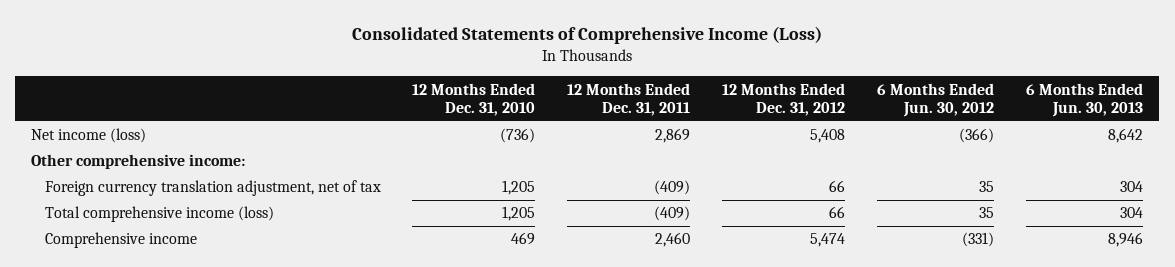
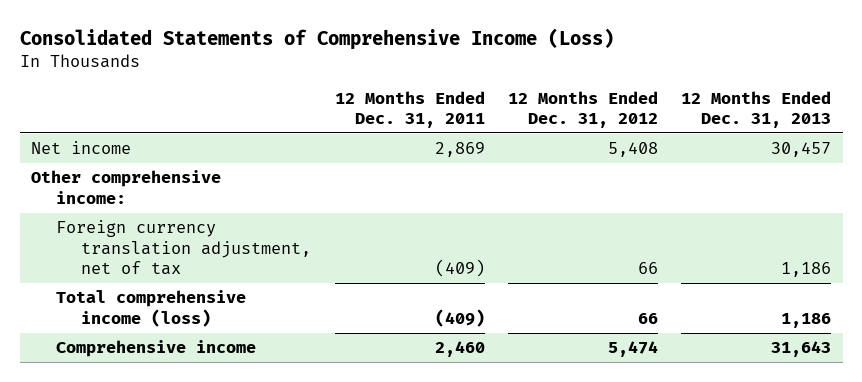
[412,82,536,116] 12 Months Ended Dec. 31, 2010 -> none
[877,82,995,117] 6 Months Ended Jun. 30, 2012 -> none
[1026,82,1144,117] 6 Months Ended Jun. 30, 2013 -> none
none -> [680,90,831,128] 12 Months Ended Dec. 31, 2013
[31,128,147,144] Net income (loss) -> [31,141,132,155] Net income

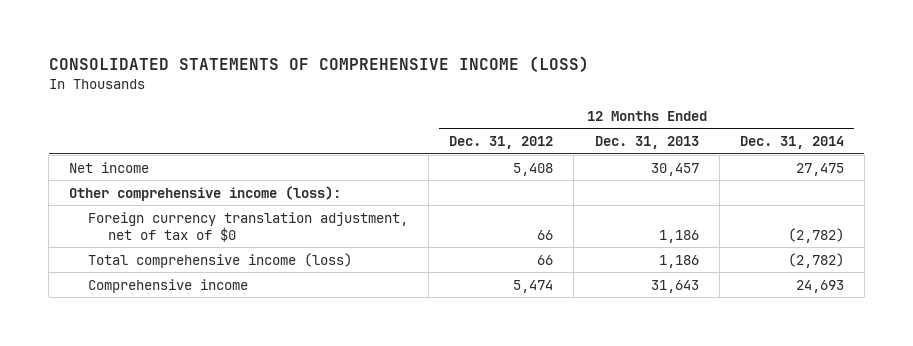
[19,27,614,50] Consolidated Statements of Comprehensive Income (Loss) -> [48,56,589,73] CONSOLIDATED STATEMENTS OF COMPREHENSIVE INCOME (LOSS)
[334,90,485,128] 12 Months Ended Dec. 31, 2011 -> none
none -> [739,136,844,150] Dec. 31, 2014
[31,170,222,204] Other comprehensive income: -> [69,185,342,201] Other comprehensive income (loss):
[56,220,312,275] Foreign currency translation adjustment, net of tax -> [88,211,409,242] Foreign currency translation adjustment, net of tax of $0

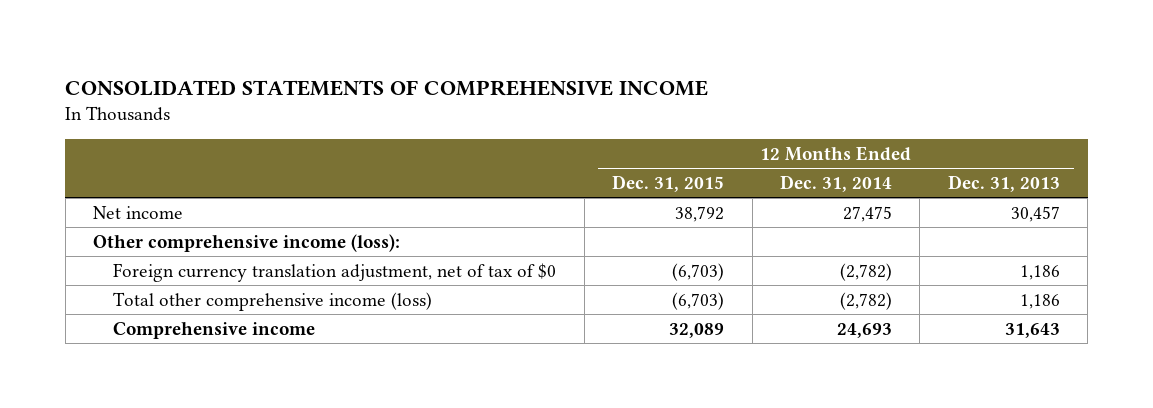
[48,56,589,73] CONSOLIDATED STATEMENTS OF COMPREHENSIVE INCOME (LOSS) -> [65,79,709,96] CONSOLIDATED STATEMENTS OF COMPREHENSIVE INCOME
[449,136,554,150] Dec. 31, 2012 -> none
none -> [612,174,725,192] Dec. 31, 2015
[88,252,353,268] Total comprehensive income (loss) -> [113,291,433,311] Total other comprehensive income (loss)

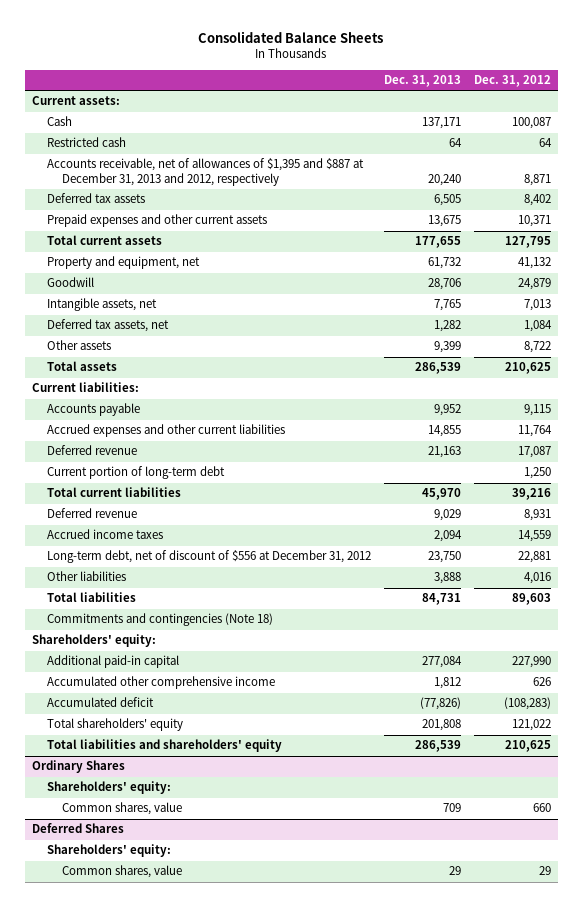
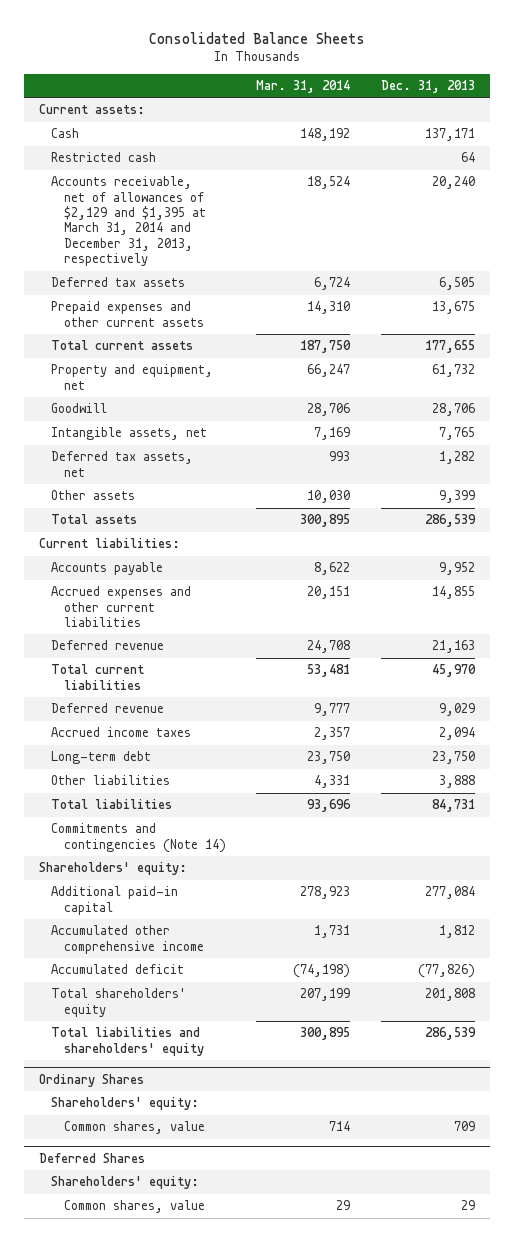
[474,74,552,87] Dec. 31, 2012 -> none
none -> [256,79,351,93] Mar. 31, 2014
[46,158,364,186] Accounts receivable, net of allowances of $1,395 and $887 at December 31, 2013 and 2012, respectively -> [51,176,206,267] Accounts receivable, net of allowances of $2,129 and $1,395 at March 31, 2014 and December 31, 2013, respectively
[46,466,225,480] Current portion of long-term debt -> none
[46,550,371,564] Long-term debt, net of discount of $556 at December 31, 2012 -> [51,751,152,765] Long-term debt
[46,613,273,627] Commitments and contingencies (Note 18) -> [51,823,226,853] Commitments and contingencies (Note 14)

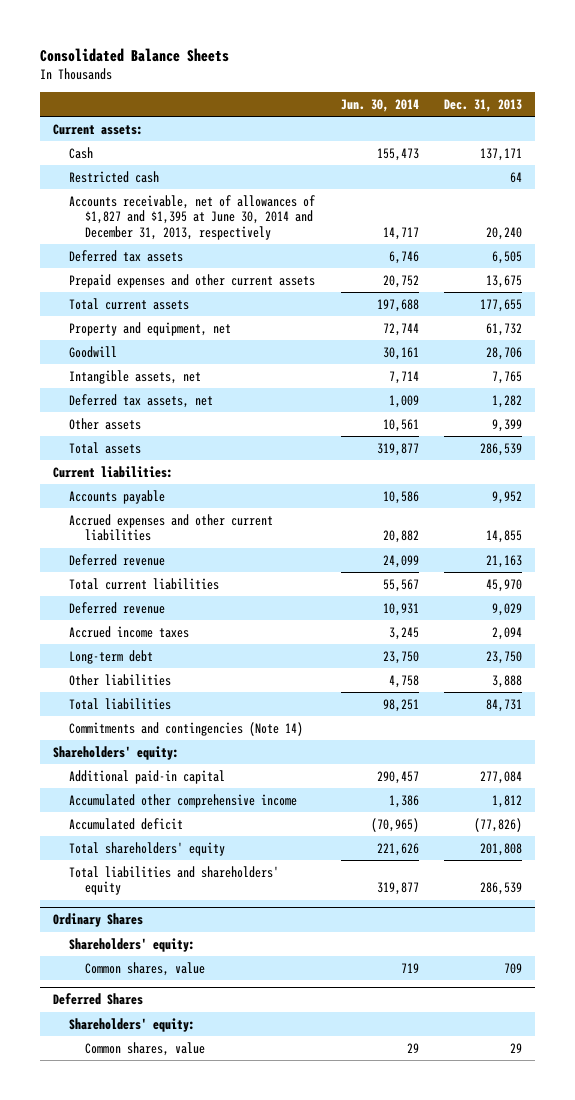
[256,79,351,93] Mar. 31, 2014 -> none
none -> [340,99,419,113] Jun. 30, 2014
[51,176,206,267] Accounts receivable, net of allowances of $2,129 and $1,395 at March 31, 2014 and December 31, 2013, respectively -> [68,194,315,240] Accounts receivable, net of allowances of $1,827 and $1,395 at June 30, 2014 and December 31, 2013, respectively

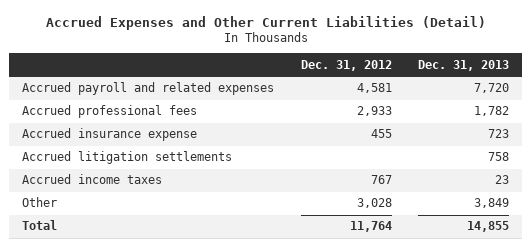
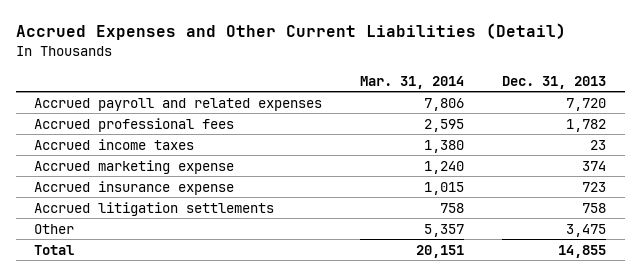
[300,59,392,71] Dec. 31, 2012 -> none
none -> [360,75,465,89] Mar. 31, 2014
[22,174,163,185] Accrued income taxes -> [34,138,195,150] Accrued income taxes
none -> [34,159,235,174] Accrued marketing expense
[473,198,509,209] 3,849 -> [565,223,606,237] 3,475

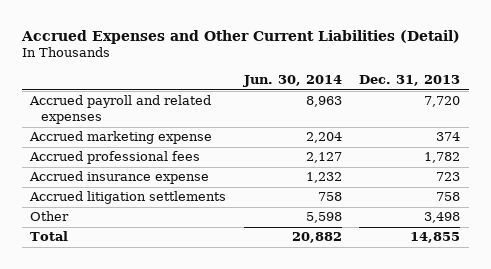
[360,75,465,89] Mar. 31, 2014 -> none
none -> [242,75,342,88] Jun. 30, 2014
[34,138,195,150] Accrued income taxes -> none
[34,117,235,132] Accrued professional fees -> [29,151,201,165] Accrued professional fees
[565,223,606,237] 3,475 -> [424,212,461,224] 3,498

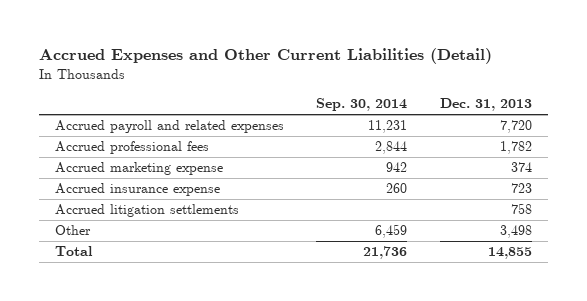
[242,75,342,88] Jun. 30, 2014 -> none
none -> [316,98,408,112] Sep. 30, 2014
[29,131,213,145] Accrued marketing expense -> [55,162,224,176] Accrued marketing expense

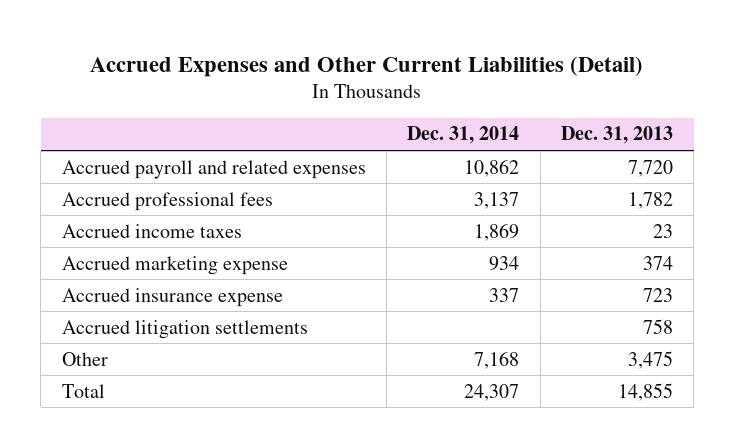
[316,98,408,112] Sep. 30, 2014 -> none
none -> [407,126,520,145] Dec. 31, 2014
none -> [61,223,242,238] Accrued income taxes
[499,225,532,239] 3,498 -> [627,350,673,369] 3,475

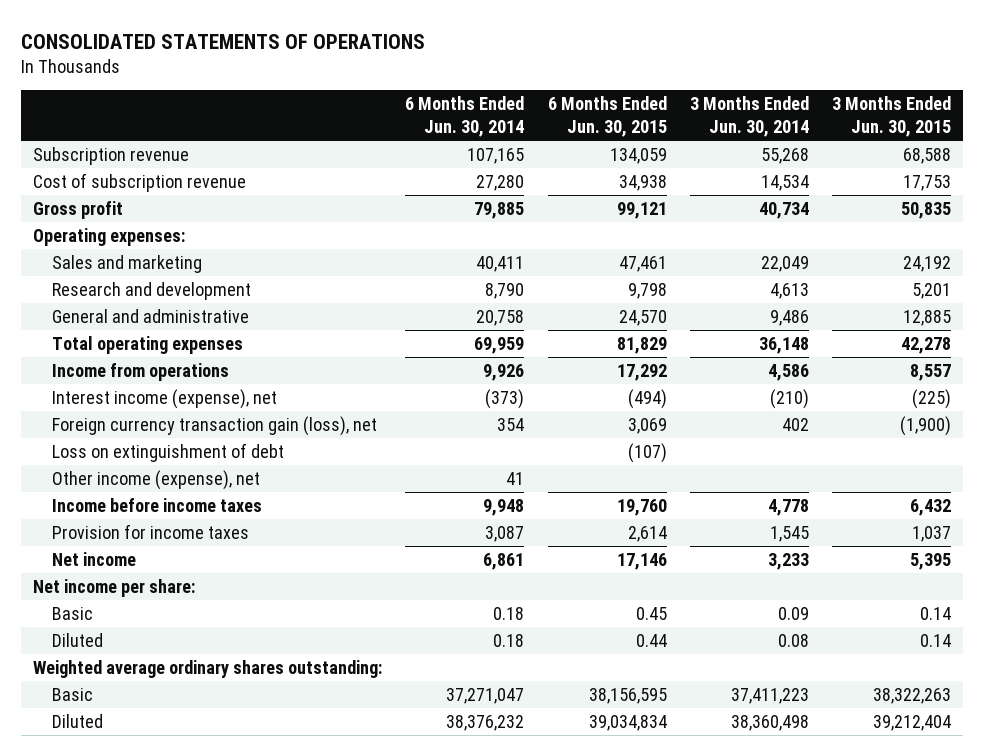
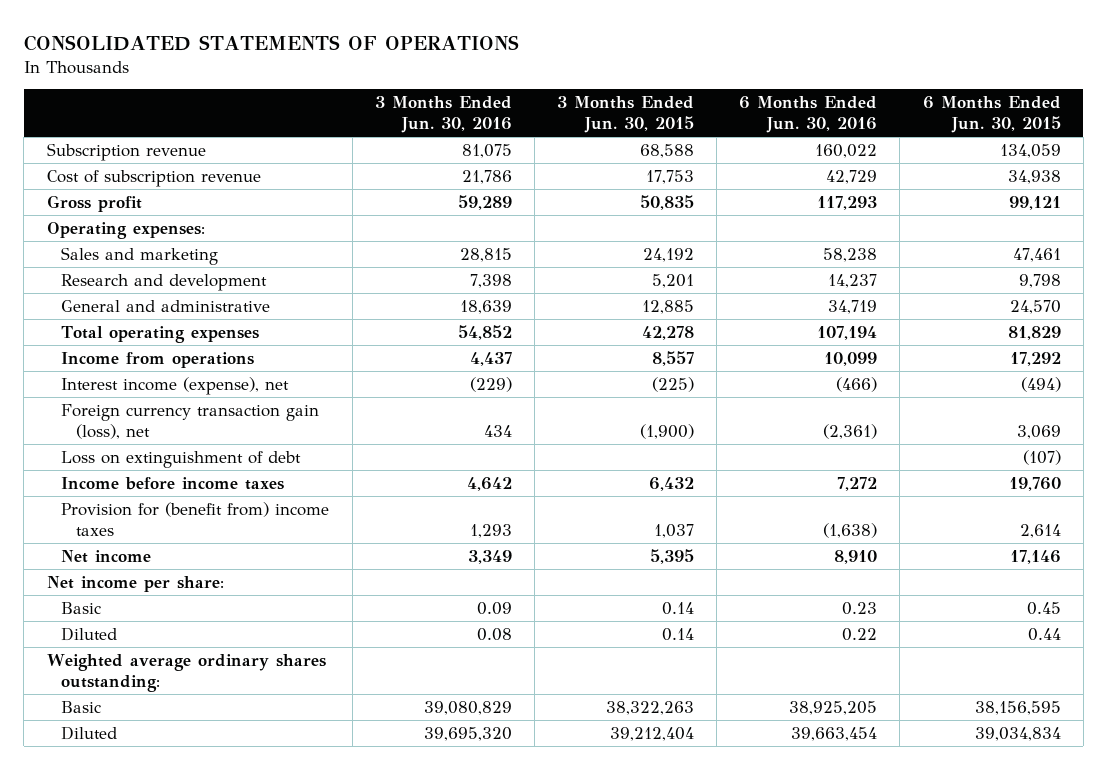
[405,96,525,137] 6 Months Ended Jun. 30, 2014 -> none
[689,96,809,137] 3 Months Ended Jun. 30, 2014 -> none
none -> [374,96,512,134] 3 Months Ended Jun. 30, 2016
none -> [739,96,878,134] 6 Months Ended Jun. 30, 2016
[52,470,261,491] Other income (expense), net -> none
[52,524,250,540] Provision for income taxes -> [61,501,330,536] Provision for (benefit from) income taxes

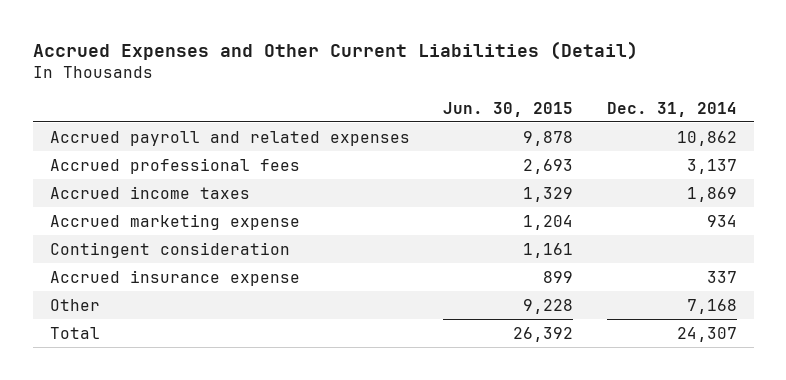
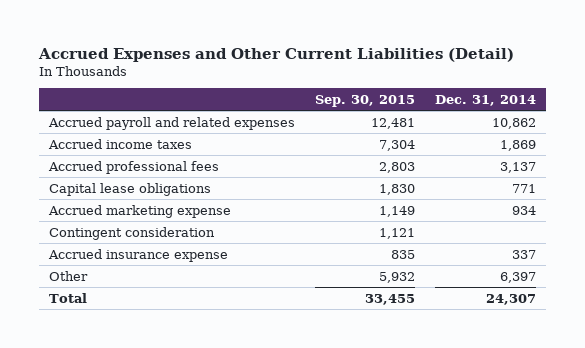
[443,101,574,117] Jun. 30, 2015 -> none
none -> [315,94,416,107] Sep. 30, 2015
[49,157,300,174] Accrued professional fees -> [48,160,220,174] Accrued professional fees
none -> [49,182,212,196] Capital lease obligations
[686,298,737,314] 7,168 -> [499,271,536,283] 6,397

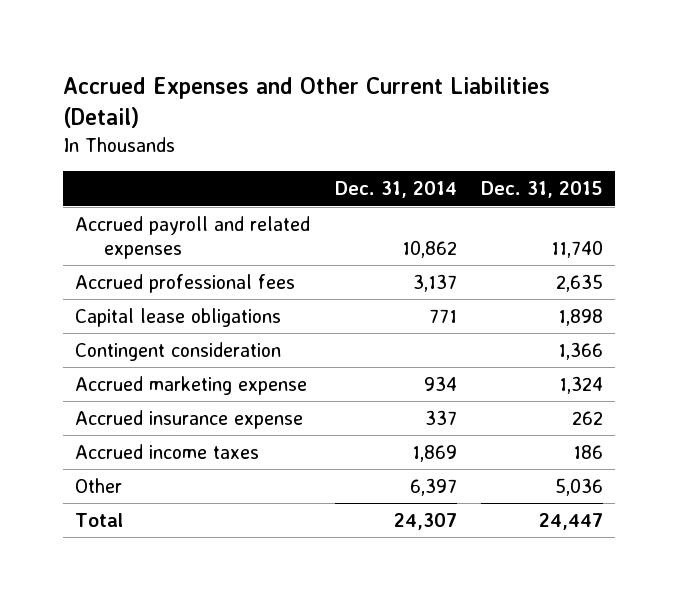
[315,94,416,107] Sep. 30, 2015 -> none
none -> [481,181,604,199] Dec. 31, 2015
[48,204,232,218] Accrued marketing expense -> [75,375,308,395] Accrued marketing expense
[48,138,193,149] Accrued income taxes -> [75,443,260,459] Accrued income taxes

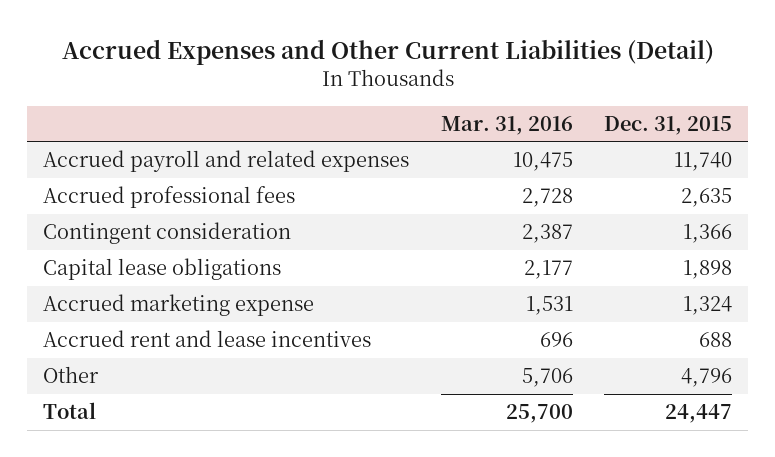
[334,181,457,199] Dec. 31, 2014 -> none
none -> [440,115,573,135] Mar. 31, 2016
[75,307,282,327] Capital lease obligations -> [43,258,282,281] Capital lease obligations
[75,409,304,429] Accrued insurance expense -> none
[75,443,260,459] Accrued income taxes -> none
none -> [43,330,372,348] Accrued rent and lease incentives
[555,477,604,496] 5,036 -> [681,368,733,388] 4,796

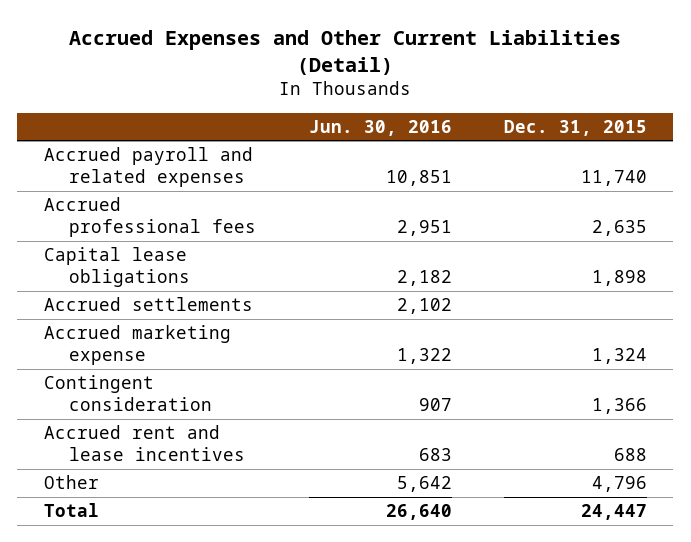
[440,115,573,135] Mar. 31, 2016 -> none
none -> [308,119,452,136] Jun. 30, 2016
none -> [43,297,253,312] Accrued settlements
[43,222,292,245] Contingent consideration -> [43,375,213,411] Contingent consideration

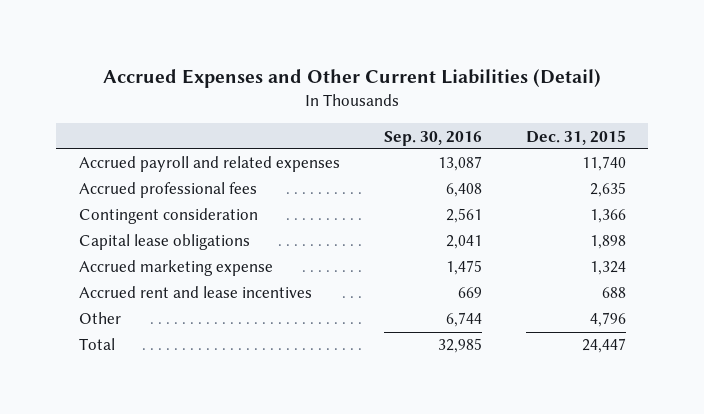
[308,119,452,136] Jun. 30, 2016 -> none
none -> [383,130,482,146] Sep. 30, 2016
[43,375,213,411] Contingent consideration -> [78,208,258,225] Contingent consideration
[43,297,253,312] Accrued settlements -> none

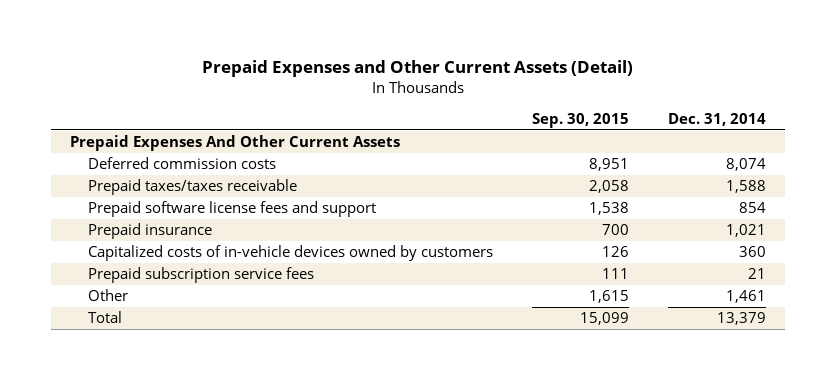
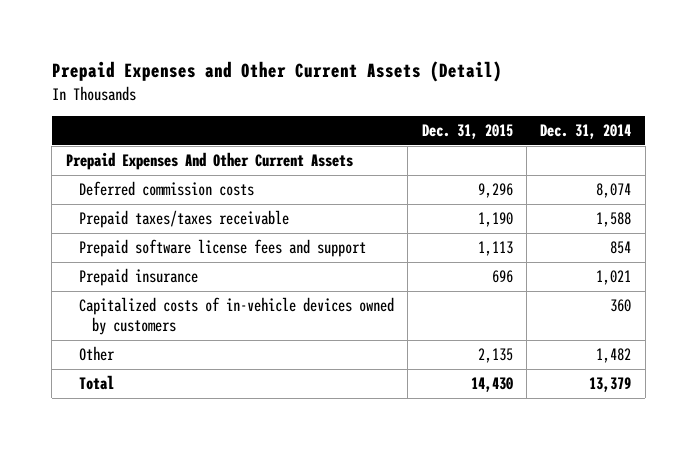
[531,112,629,128] Sep. 30, 2015 -> none
none -> [421,124,513,140] Dec. 31, 2015
[88,267,315,284] Prepaid subscription service fees -> none
[725,290,766,304] 1,461 -> [596,348,632,364] 1,482

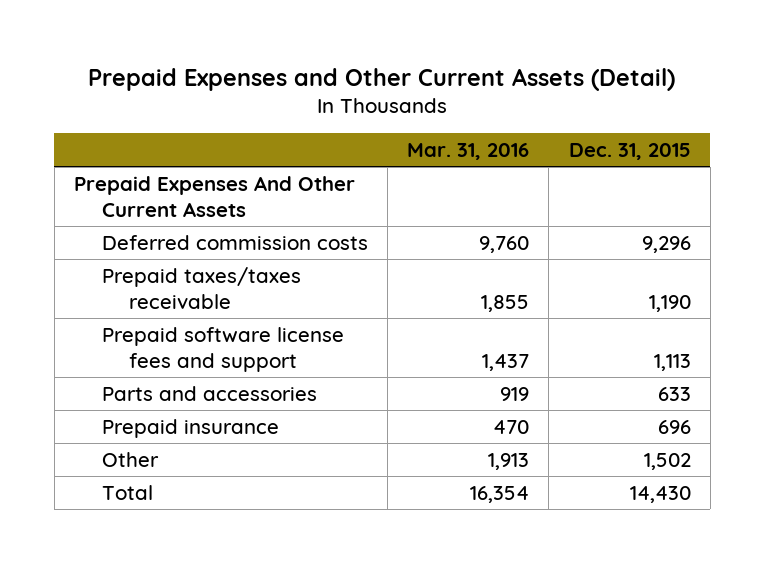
[540,124,632,140] Dec. 31, 2014 -> none
none -> [407,142,530,160] Mar. 31, 2016
none -> [101,385,317,401] Parts and accessories
[78,297,394,336] Capitalized costs of in-vehicle devices owned by customers -> none
[477,348,513,364] 2,135 -> [643,452,691,470] 1,502

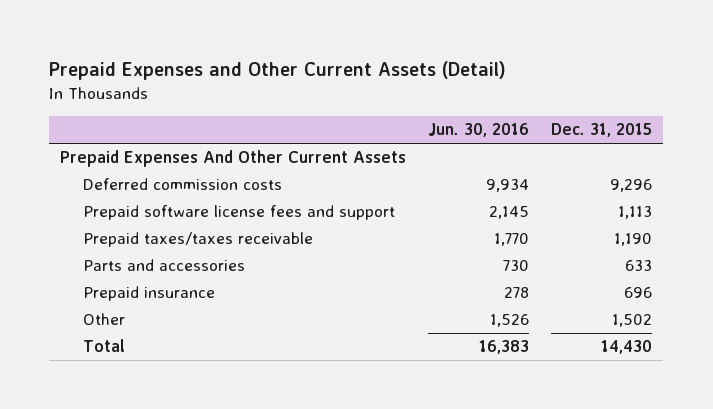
[407,142,530,160] Mar. 31, 2016 -> none
none -> [428,123,530,138] Jun. 30, 2016
[101,266,301,309] Prepaid taxes/taxes receivable -> [82,232,313,248] Prepaid taxes/taxes receivable

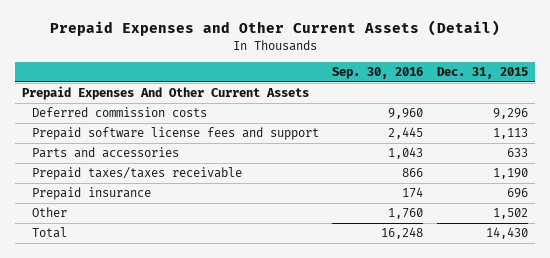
[428,123,530,138] Jun. 30, 2016 -> none
none -> [332,66,424,79] Sep. 30, 2016
[82,232,313,248] Prepaid taxes/taxes receivable -> [31,167,242,181] Prepaid taxes/taxes receivable

